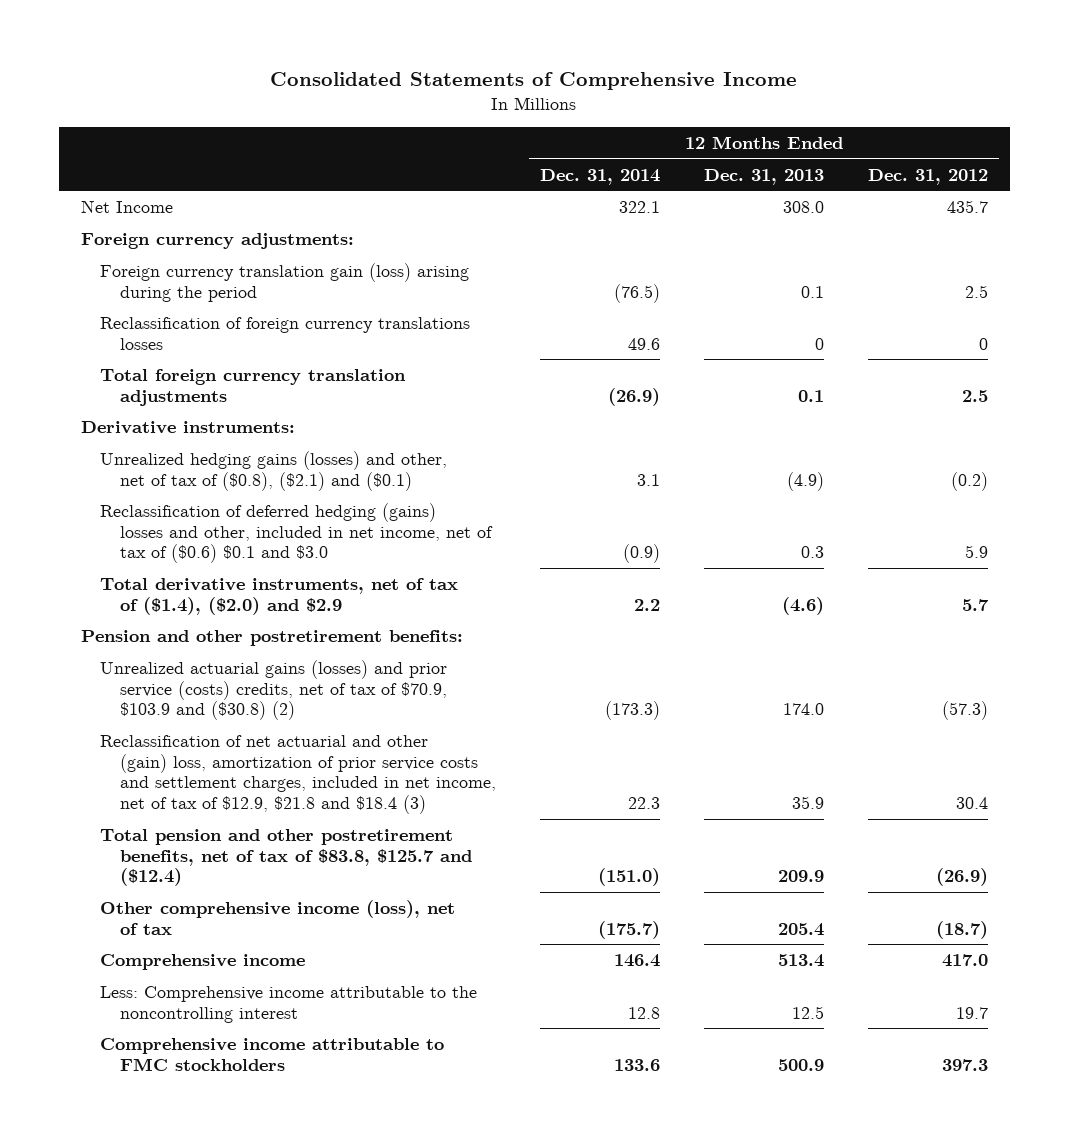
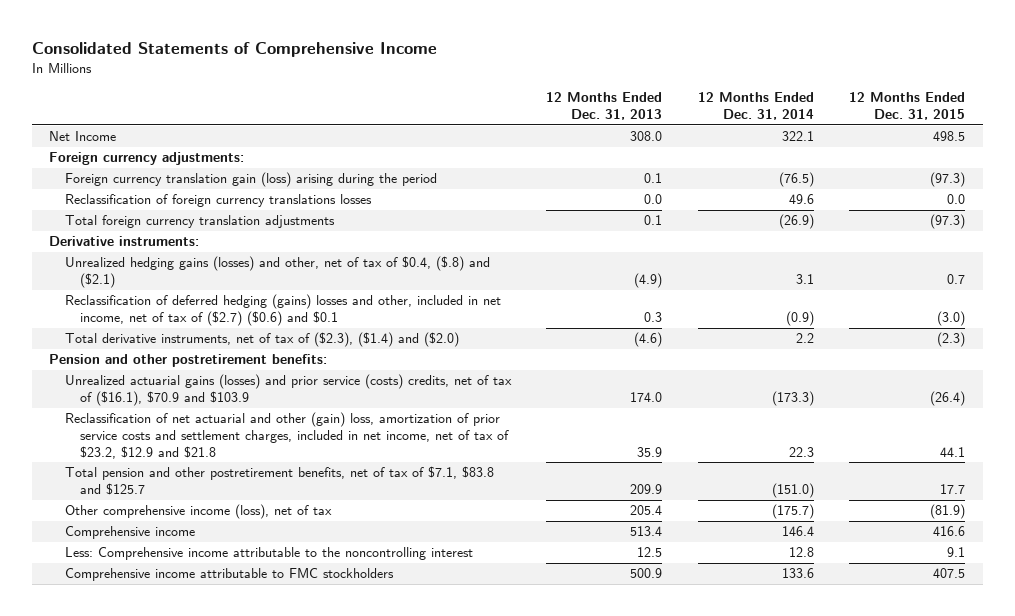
[867,168,988,185] Dec. 31, 2012 -> none
none -> [849,92,966,121] 12 Months Ended Dec. 31, 2015
[814,337,824,350] 0 -> [644,194,663,205] 0.0
[100,450,448,491] Unrealized hedging gains (losses) and other, net of tax of ($0.8), ($2.1) and ($0.1) -> [64,256,490,289] Unrealized hedging gains (losses) and other, net of tax of $0.4, ($.8) and ($2.1)
[100,502,493,564] Reclassification of deferred hedging (gains) losses and other, included in net income, net of tax of ($0.6) $0.1 and $3.0 -> [64,294,501,327] Reclassification of deferred hedging (gains) losses and other, included in net income, net of tax of ($2.7) ($0.6) and $0.1
[100,577,459,615] Total derivative instruments, net of tax of ($1.4), ($2.0) and $2.9 -> [64,332,459,348] Total derivative instruments, net of tax of ($2.3), ($1.4) and ($2.0)
[100,659,448,721] Unrealized actuarial gains (losses) and prior service (costs) credits, net of tax of $70.9, $103.9 and ($30.8) (2) -> [64,374,512,407] Unrealized actuarial gains (losses) and prior service (costs) credits, net of tax of ($16.1), $70.9 and $103.9
[100,734,496,814] Reclassification of net actuarial and other (gain) loss, amortization of prior service costs and settlement charges, included in net income, net of tax of $12.9, $21.8 and $18.4 (3) -> [64,412,510,459] Reclassification of net actuarial and other (gain) loss, amortization of prior service costs and settlement charges, included in net income, net of tax of $23.2, $12.9 and $21.8
[100,828,472,887] Total pension and other postretirement benefits, net of tax of $83.8, $125.7 and ($12.4) -> [64,466,494,496] Total pension and other postretirement benefits, net of tax of $7.1, $83.8 and $125.7

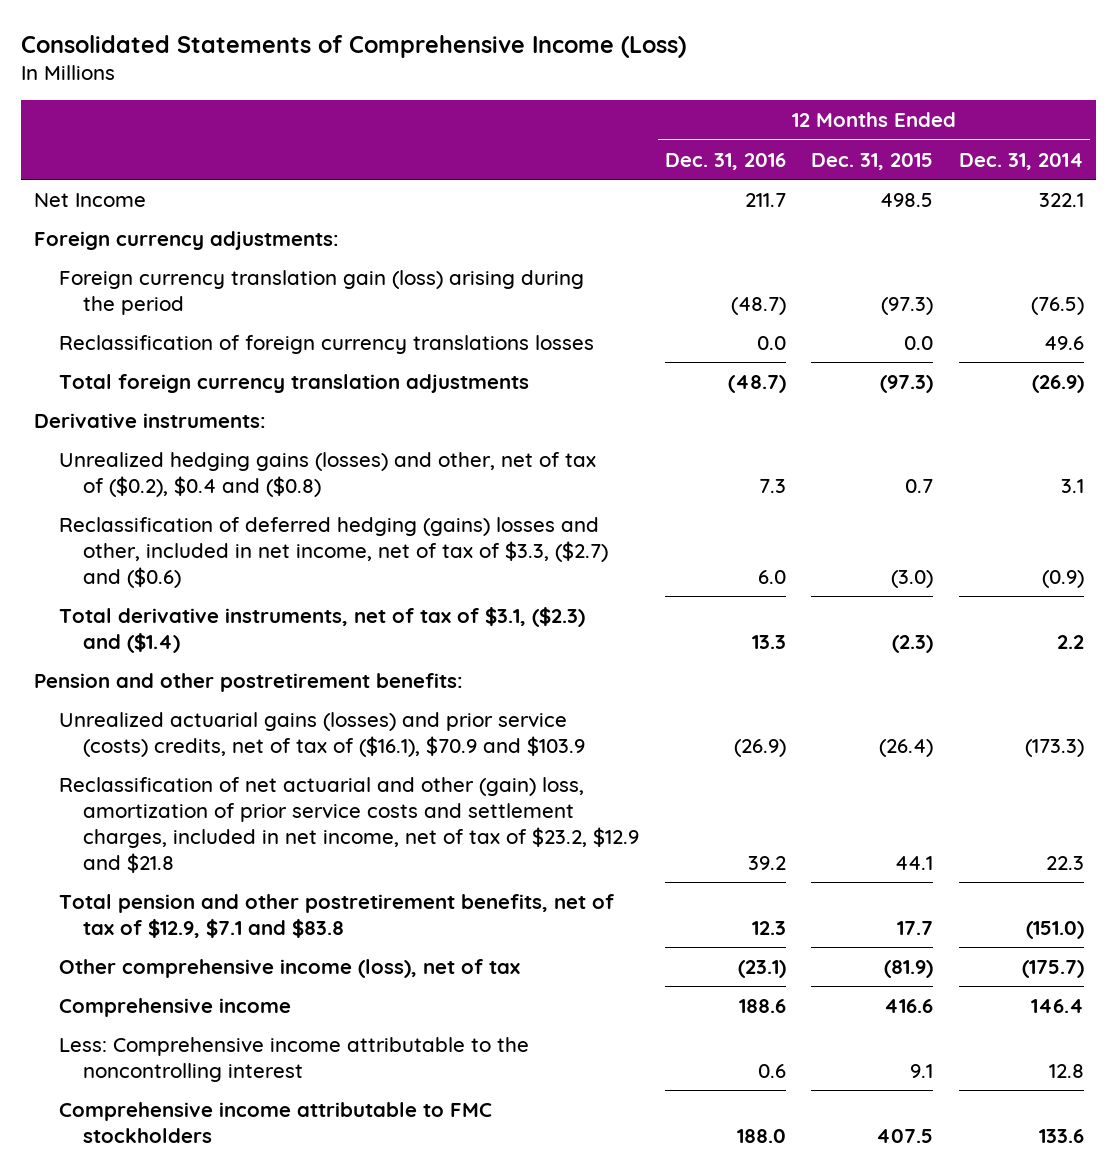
[31,41,437,57] Consolidated Statements of Comprehensive Income -> [21,34,687,58] Consolidated Statements of Comprehensive Income (Loss)
[546,92,663,121] 12 Months Ended Dec. 31, 2013 -> none
none -> [664,152,786,170] Dec. 31, 2016
[64,256,490,289] Unrealized hedging gains (losses) and other, net of tax of $0.4, ($.8) and ($2.1) -> [58,451,596,497] Unrealized hedging gains (losses) and other, net of tax of ($0.2), $0.4 and ($0.8)
[64,294,501,327] Reclassification of deferred hedging (gains) losses and other, included in net income, net of tax of ($2.7) ($0.6) and $0.1 -> [58,516,609,588] Reclassification of deferred hedging (gains) losses and other, included in net income, net of tax of $3.3, ($2.7) and ($0.6)
[64,332,459,348] Total derivative instruments, net of tax of ($2.3), ($1.4) and ($2.0) -> [58,606,585,653] Total derivative instruments, net of tax of $3.1, ($2.3) and ($1.4)
[64,466,494,496] Total pension and other postretirement benefits, net of tax of $7.1, $83.8 and $125.7 -> [58,893,614,938] Total pension and other postretirement benefits, net of tax of $12.9, $7.1 and $83.8

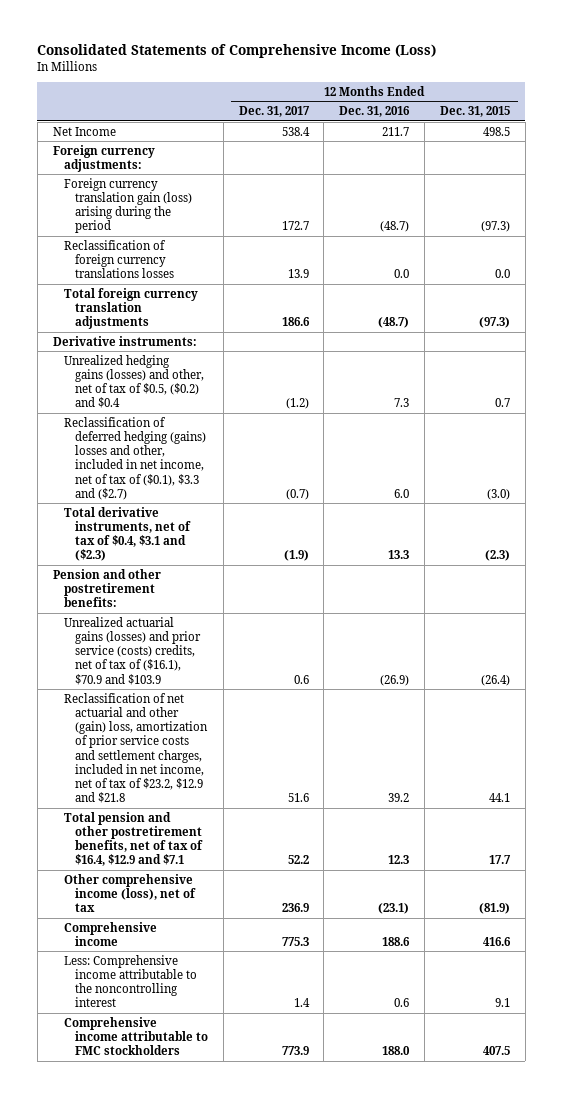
[958,152,1084,170] Dec. 31, 2014 -> none
none -> [238,106,310,118] Dec. 31, 2017
[58,451,596,497] Unrealized hedging gains (losses) and other, net of tax of ($0.2), $0.4 and ($0.8) -> [63,354,204,409] Unrealized hedging gains (losses) and other, net of tax of $0.5, ($0.2) and $0.4
[58,516,609,588] Reclassification of deferred hedging (gains) losses and other, included in net income, net of tax of $3.3, ($2.7) and ($0.6) -> [63,416,206,500] Reclassification of deferred hedging (gains) losses and other, included in net income, net of tax of ($0.1), $3.3 and ($2.7)
[58,606,585,653] Total derivative instruments, net of tax of $3.1, ($2.3) and ($1.4) -> [63,506,191,562] Total derivative instruments, net of tax of $0.4, $3.1 and ($2.3)
[58,893,614,938] Total pension and other postretirement benefits, net of tax of $12.9, $7.1 and $83.8 -> [63,811,203,867] Total pension and other postretirement benefits, net of tax of $16.4, $12.9 and $7.1

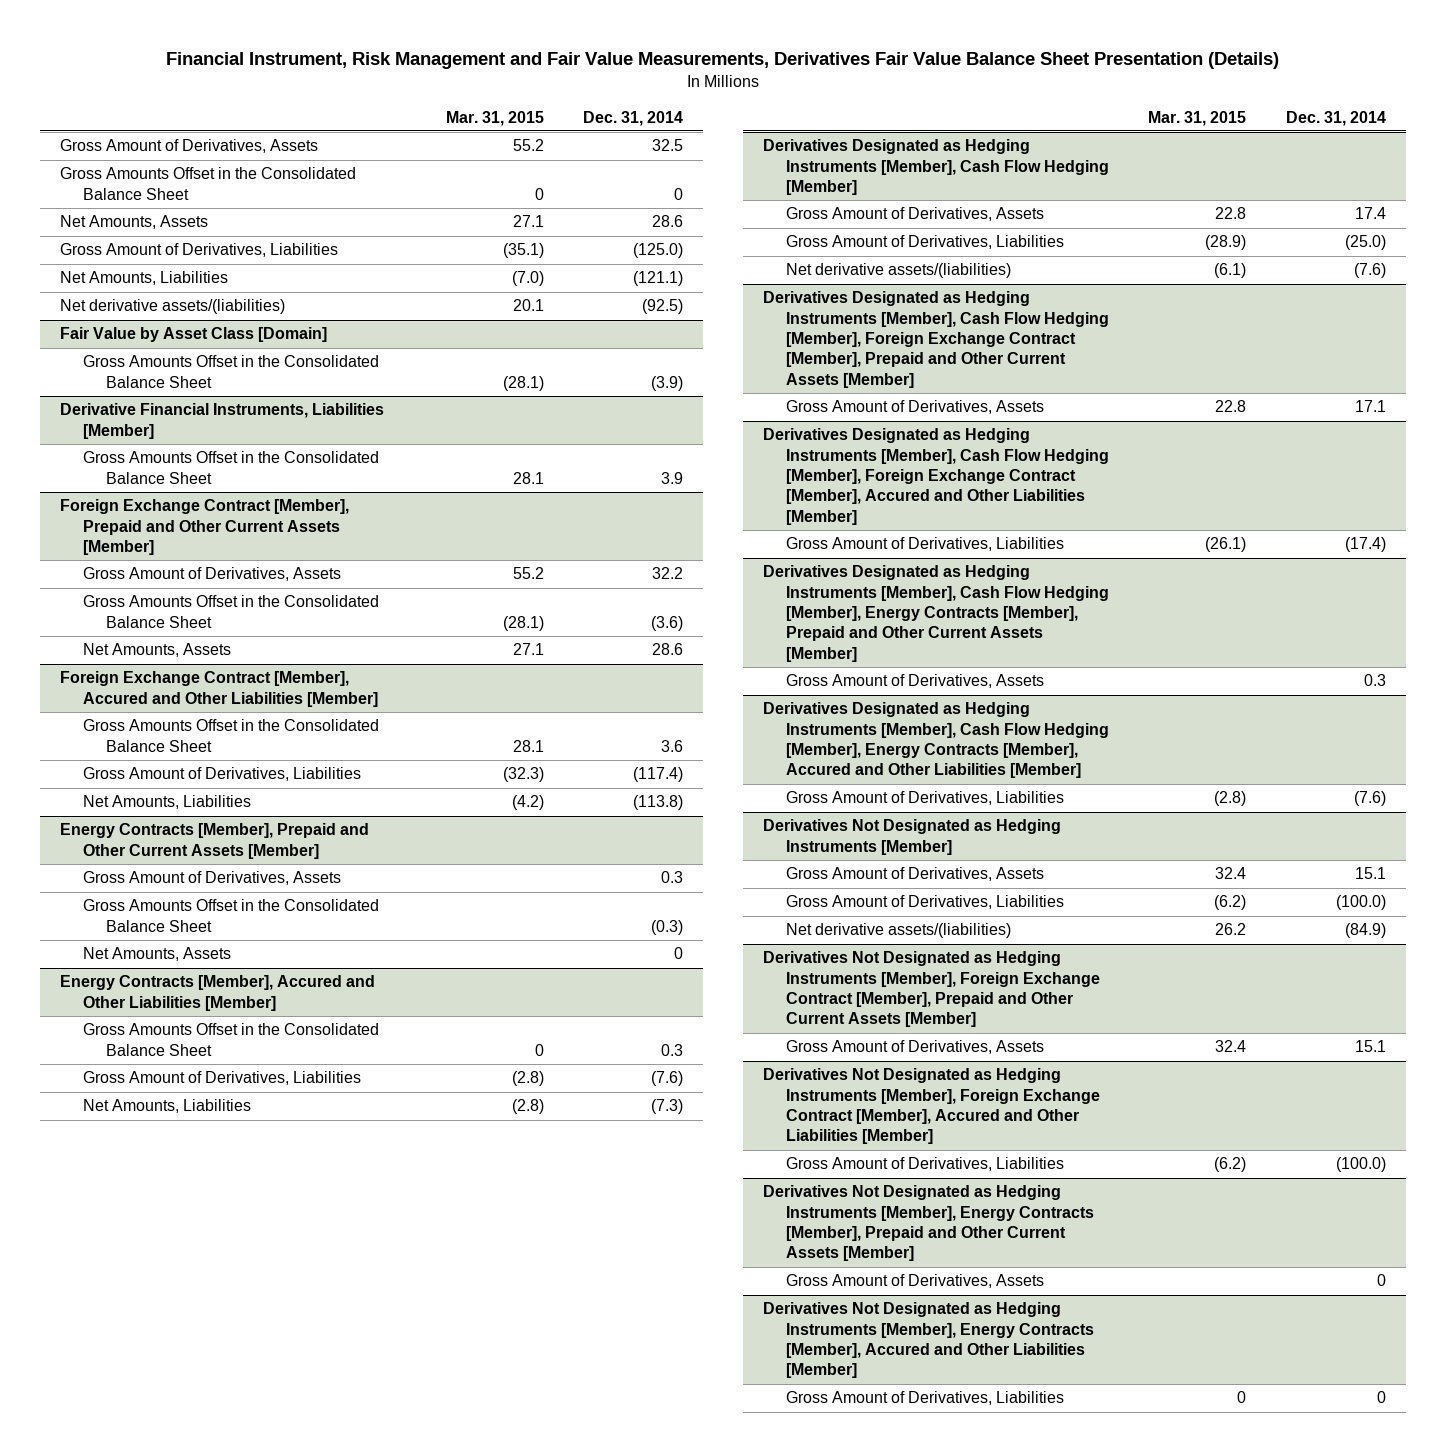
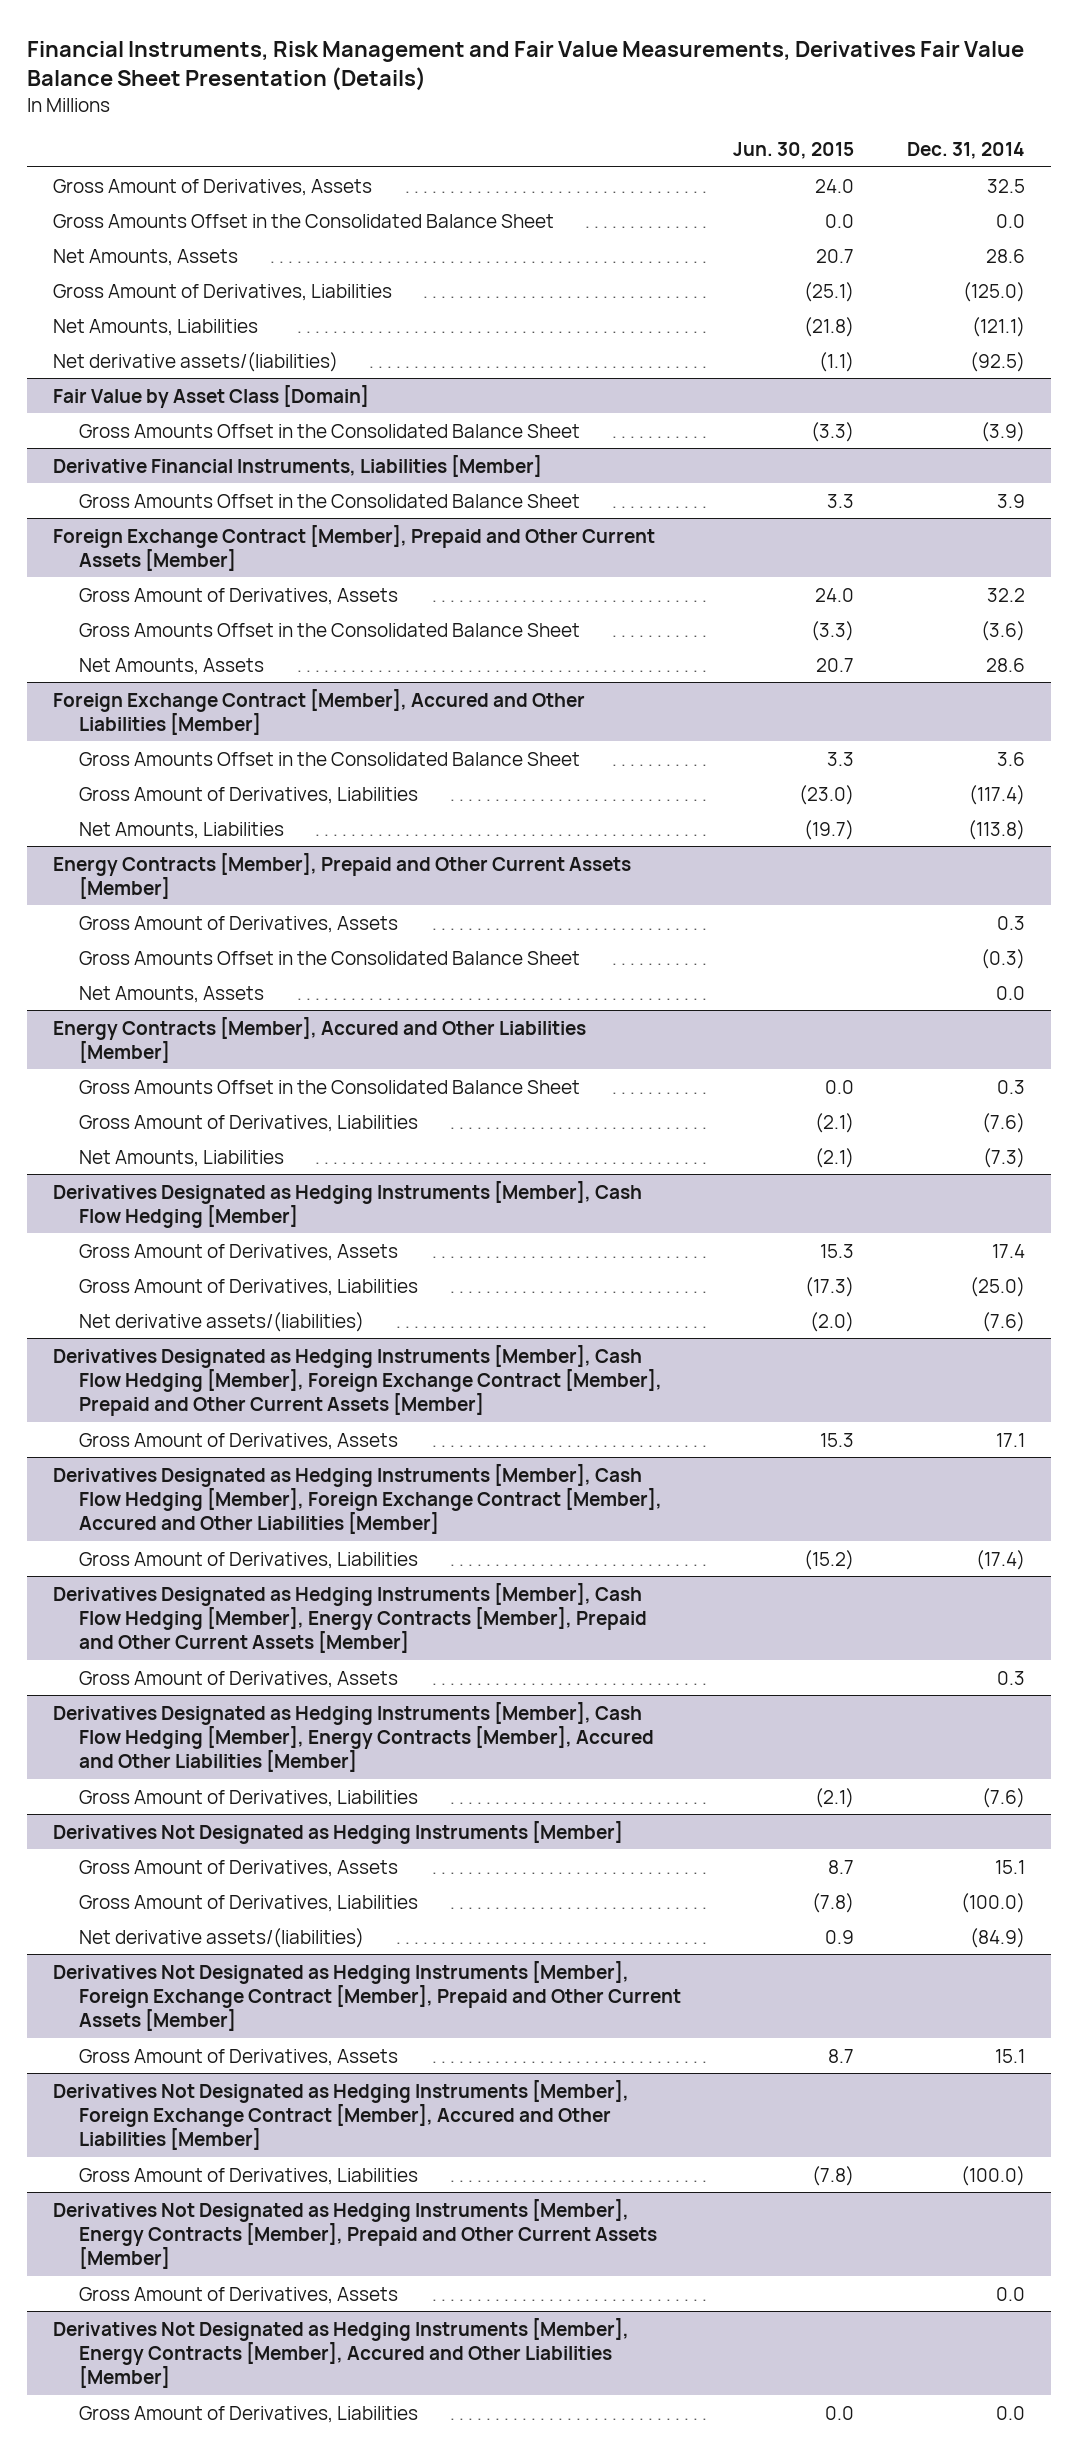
[165,52,1279,70] Financial Instrument, Risk Management and Fair Value Measurements, Derivatives Fair Value Balance Sheet Presentation (Details) -> [27,40,1025,92] Financial Instruments, Risk Management and Fair Value Measurements, Derivatives Fair Value Balance Sheet Presentation (Details)
[445,110,544,126] Mar. 31, 2015 -> none
none -> [733,141,855,159] Jun. 30, 2015
[674,187,684,200] 0 -> [996,213,1026,228] 0.0
[674,947,684,960] 0 -> [996,985,1026,1000] 0.0
[1376,1274,1386,1287] 0 -> [996,2286,1026,2301] 0.0
[1376,1391,1386,1404] 0 -> [996,2405,1026,2420] 0.0

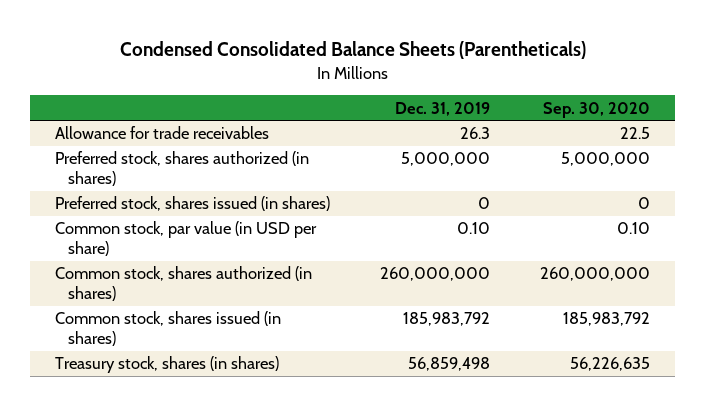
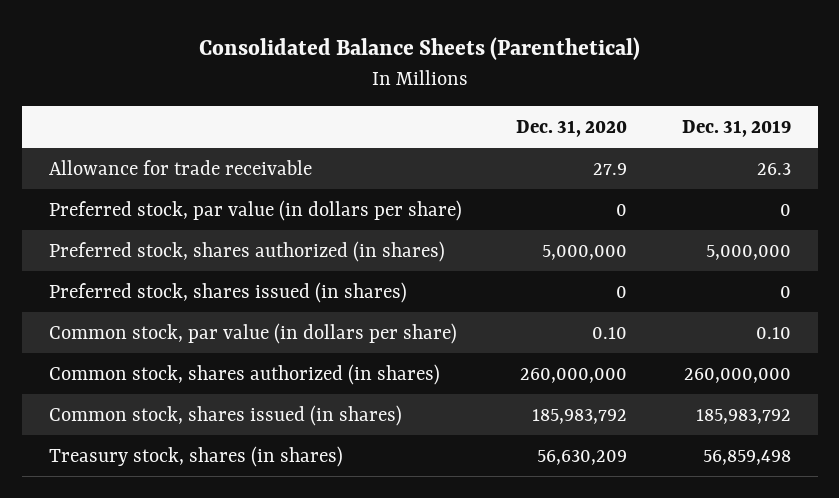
[119,41,586,60] Condensed Consolidated Balance Sheets (Parentheticals) -> [198,37,640,61] Consolidated Balance Sheets (Parenthetical)
[542,101,650,118] Sep. 30, 2020 -> none
none -> [516,120,628,138] Dec. 31, 2020
[55,126,270,140] Allowance for trade receivables -> [48,159,312,175] Allowance for trade receivable
none -> [48,199,462,221] Preferred stock, par value (in dollars per share)
[55,221,318,257] Common stock, par value (in USD per share) -> [48,322,457,344] Common stock, par value (in dollars per share)

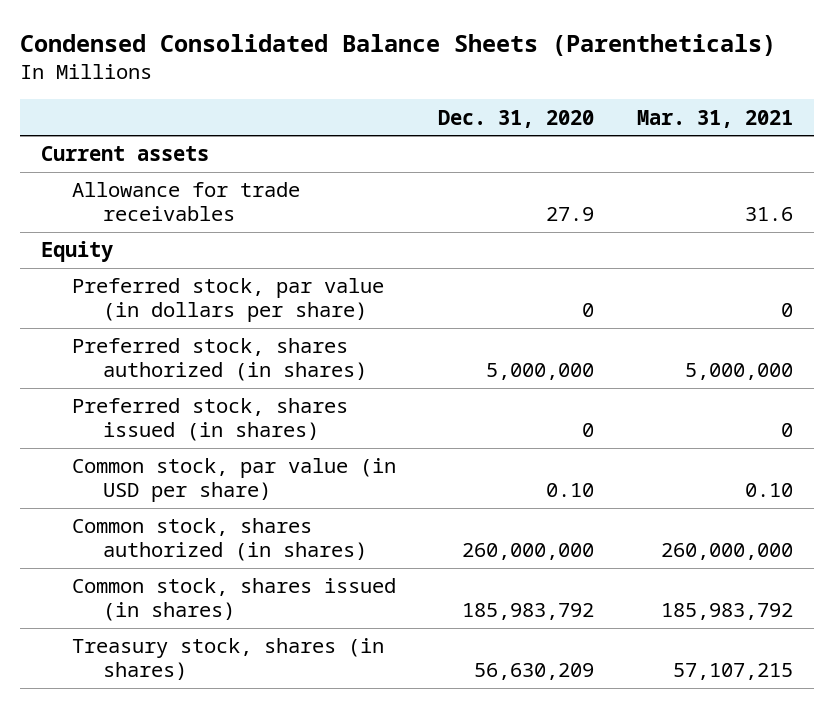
[198,37,640,61] Consolidated Balance Sheets (Parenthetical) -> [19,33,776,56] Condensed Consolidated Balance Sheets (Parentheticals)
[681,120,791,138] Dec. 31, 2019 -> none
none -> [636,109,793,128] Mar. 31, 2021
none -> [41,146,210,162] Current assets
[48,159,312,175] Allowance for trade receivable -> [72,182,301,221] Allowance for trade receivables
none -> [41,241,114,263] Equity
[48,322,457,344] Common stock, par value (in dollars per share) -> [72,458,397,502] Common stock, par value (in USD per share)

